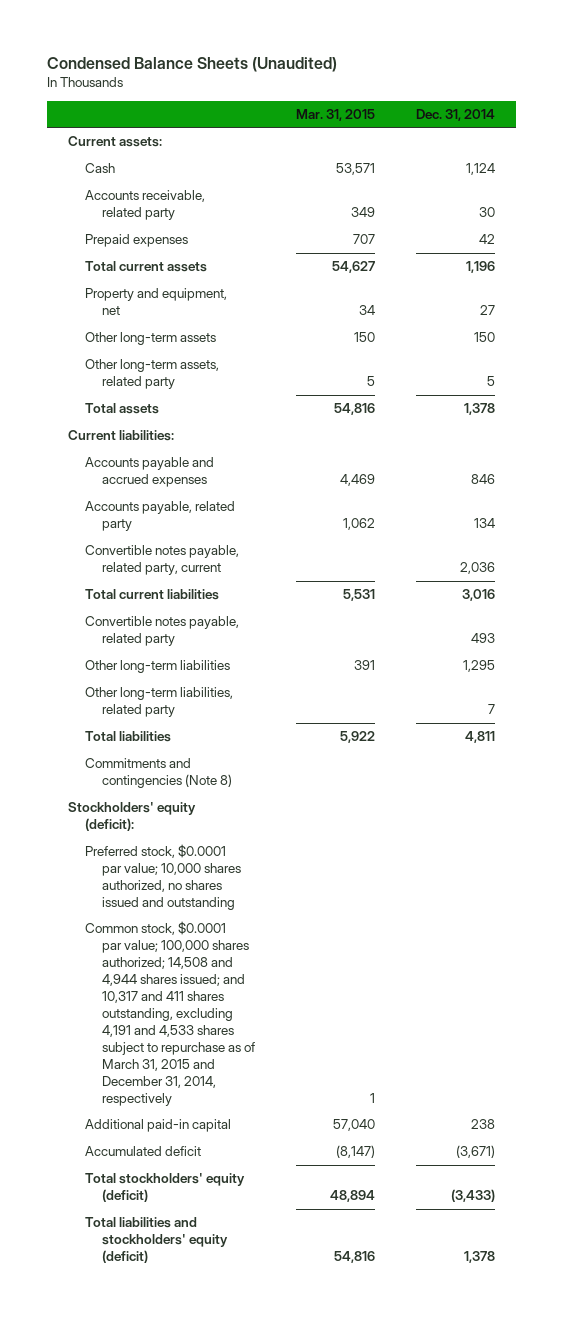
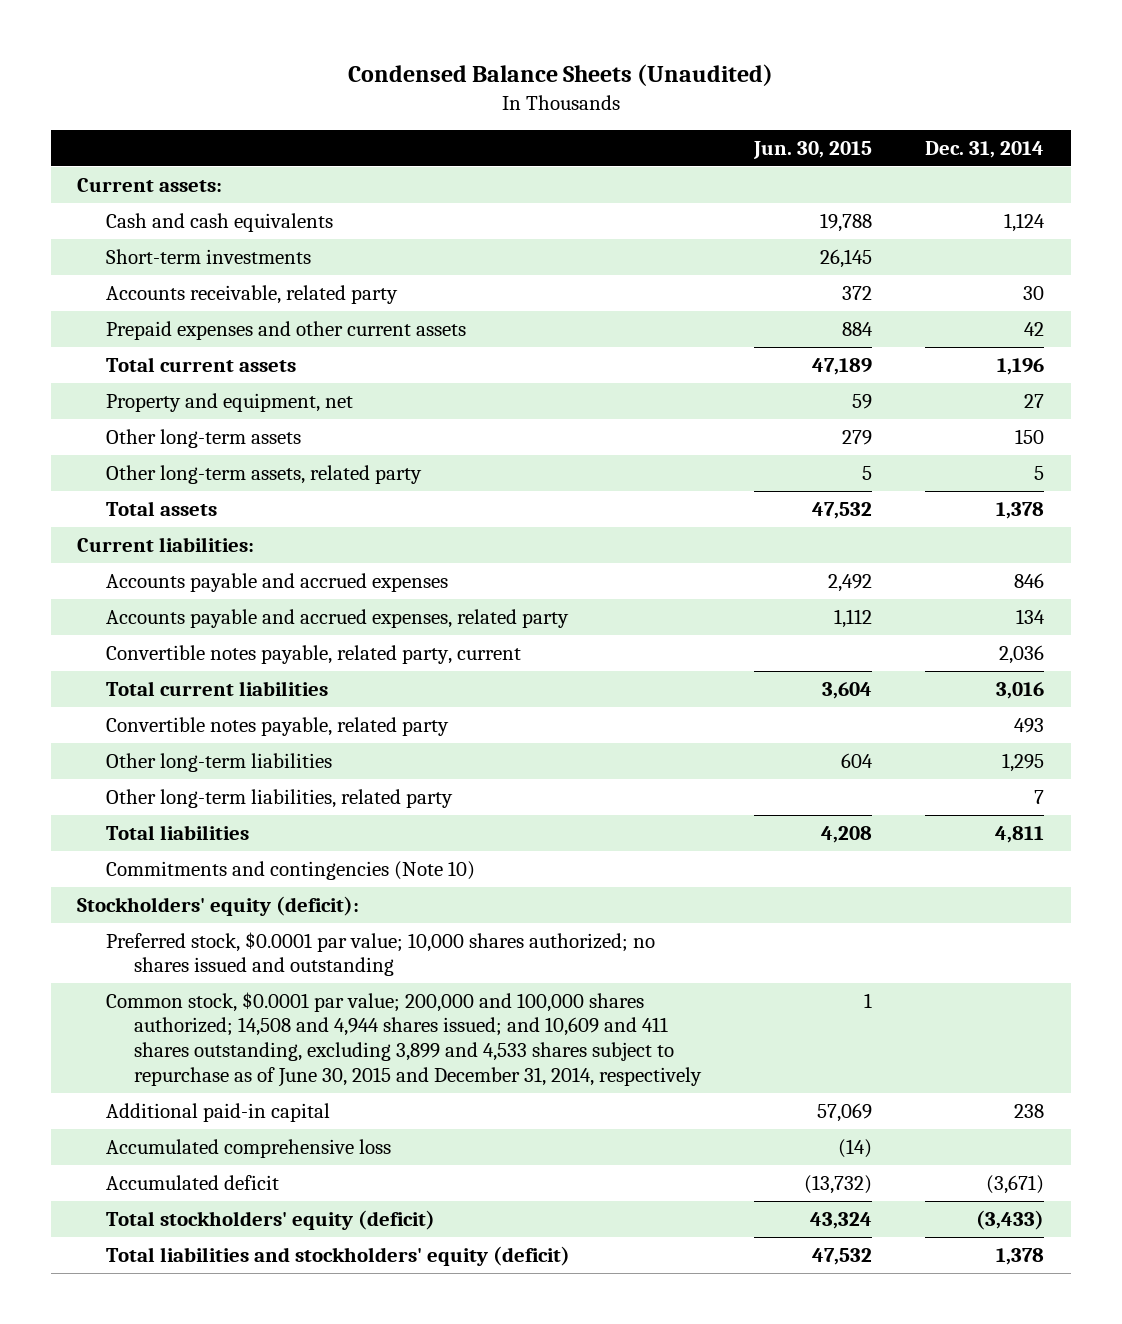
[296,109,376,122] Mar. 31, 2015 -> none
none -> [753,140,873,159] Jun. 30, 2015
[84,163,115,174] Cash -> [105,212,333,232] Cash and cash equivalents
none -> [105,248,311,264] Short-term investments
[84,234,188,248] Prepaid expenses -> none
none -> [105,320,466,340] Prepaid expenses and other current assets
[84,501,235,532] Accounts payable, related party -> [105,608,569,628] Accounts payable and accrued expenses, related party
[84,758,233,789] Commitments and contingencies (Note 8) -> [105,860,475,880] Commitments and contingencies (Note 10)
[84,844,242,911] Preferred stock, $0.0001 par value; 10,000 shares authorized, no shares issued and outstanding -> [105,931,655,977] Preferred stock, $0.0001 par value; 10,000 shares authorized; no shares issued and outstanding
[84,921,256,1106] Common stock, $0.0001 par value; 100,000 shares authorized; 14,508 and 4,944 shares issued; and 10,317 and 411 shares outstanding, excluding 4,191 and 4,533 shares subject to repurchase as of March 31, 2015 and December 31, 2014, respectively -> [105,991,703,1088] Common stock, $0.0001 par value; 200,000 and 100,000 shares authorized; 14,508 and 4,944 shares issued; and 10,609 and 411 shares outstanding, excluding 3,899 and 4,533 shares subject to repurchase as of June 30, 2015 and December 31, 2014, respectively
none -> [105,1138,391,1158] Accumulated comprehensive loss

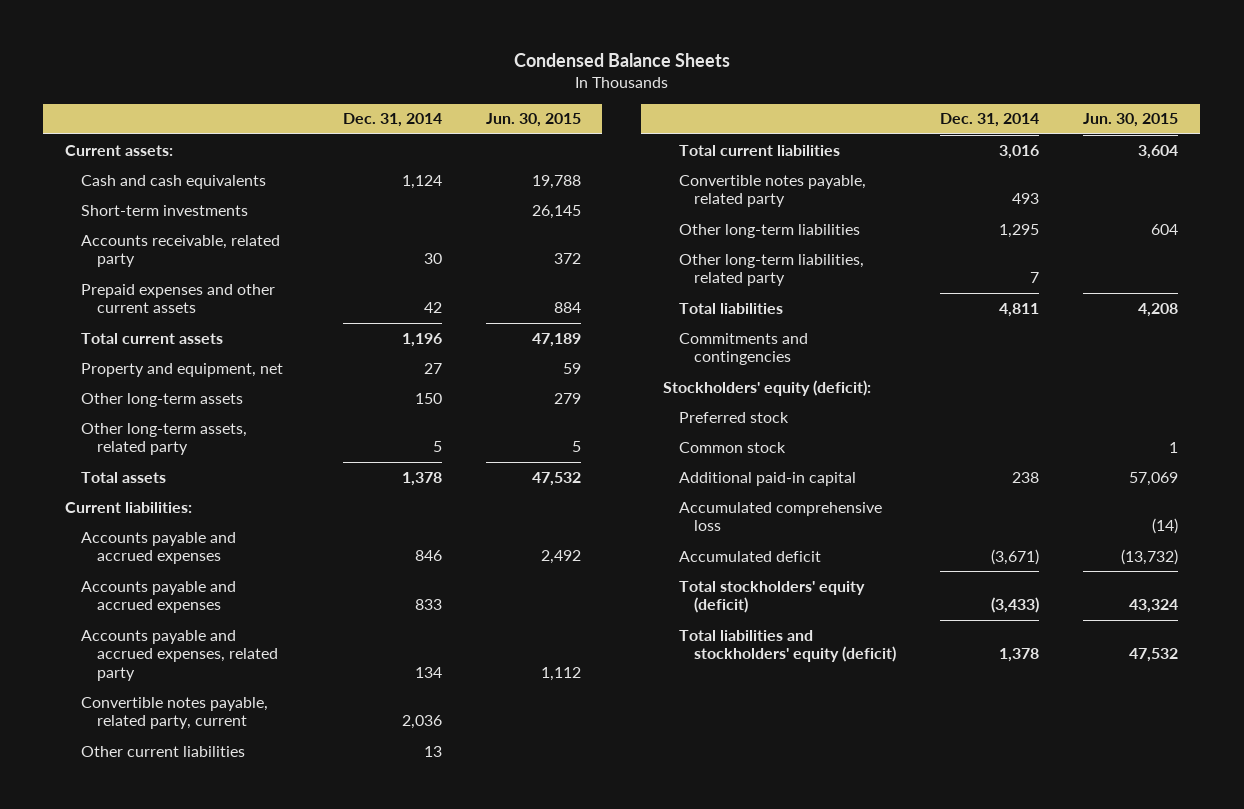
[347,64,773,87] Condensed Balance Sheets (Unaudited) -> [513,53,730,68] Condensed Balance Sheets
none -> [80,580,236,614] Accounts payable and accrued expenses
none -> [80,745,245,757] Other current liabilities
[105,860,475,880] Commitments and contingencies (Note 10) -> [678,332,808,366] Commitments and contingencies
[105,931,655,977] Preferred stock, $0.0001 par value; 10,000 shares authorized; no shares issued and outstanding -> [678,411,789,423] Preferred stock
[105,991,703,1088] Common stock, $0.0001 par value; 200,000 and 100,000 shares authorized; 14,508 and 4,944 shares issued; and 10,609 and 411 shares outstanding, excluding 3,899 and 4,533 shares subject to repurchase as of June 30, 2015 and December 31, 2014, respectively -> [678,441,786,453] Common stock

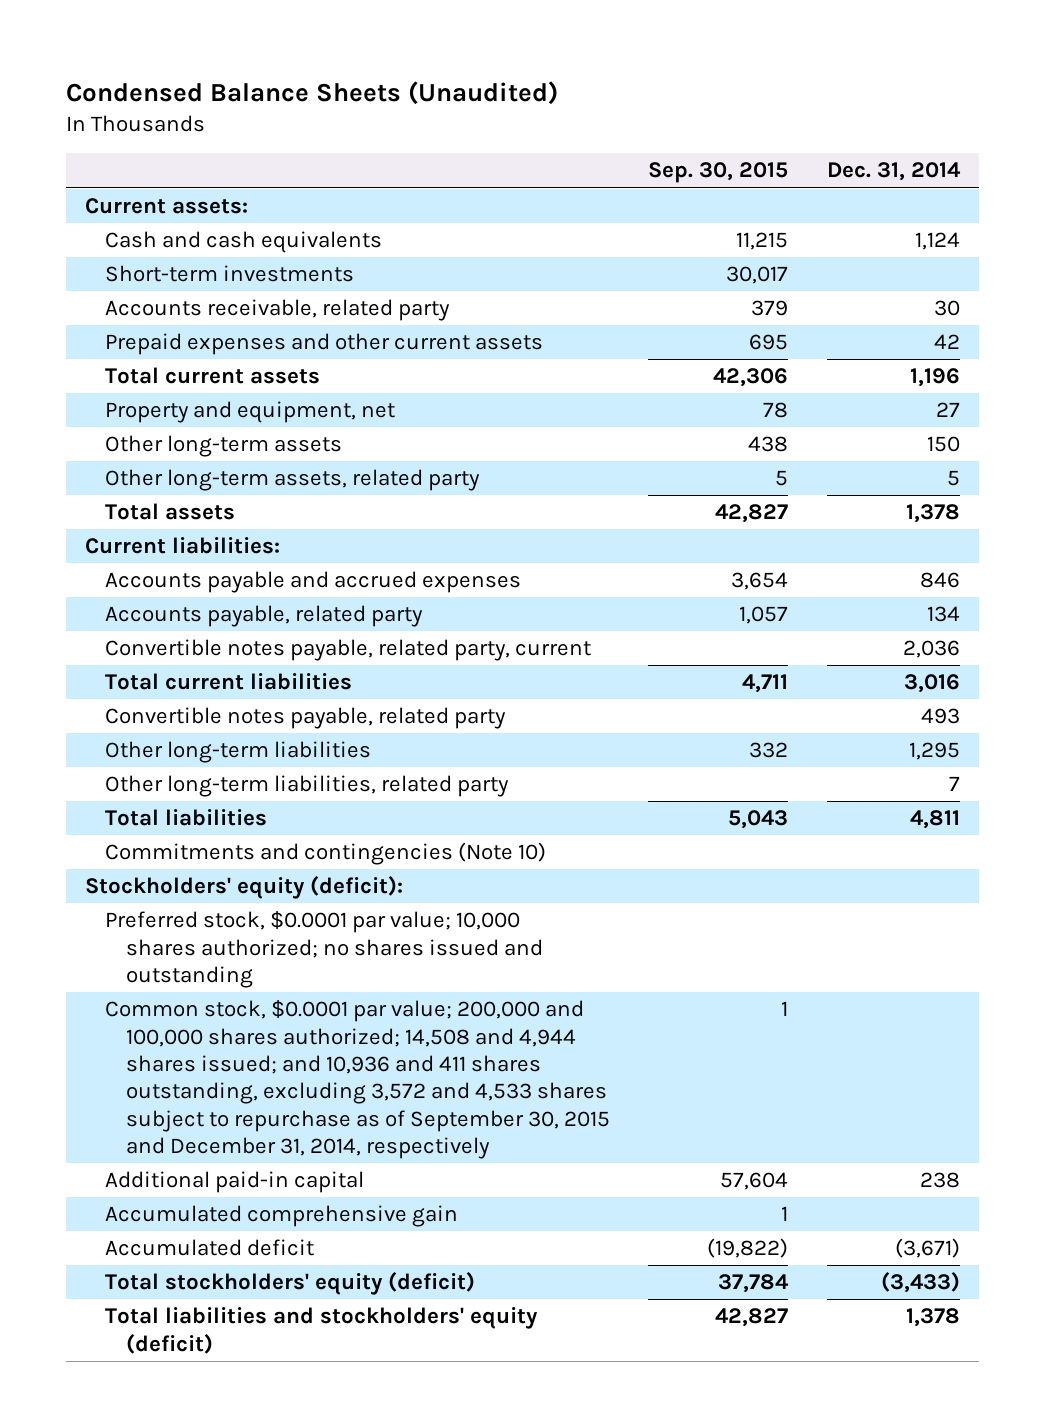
[513,53,730,68] Condensed Balance Sheets -> [65,80,558,105] Condensed Balance Sheets (Unaudited)
[485,113,581,128] Jun. 30, 2015 -> none
none -> [648,162,789,184] Sep. 30, 2015
[80,580,236,614] Accounts payable and accrued expenses -> none
[80,629,278,681] Accounts payable and accrued expenses, related party -> [105,605,424,628] Accounts payable, related party
[80,745,245,757] Other current liabilities -> none
[678,332,808,366] Commitments and contingencies -> [105,842,547,866] Commitments and contingencies (Note 10)
[678,411,789,423] Preferred stock -> [105,911,543,988] Preferred stock, $0.0001 par value; 10,000 shares authorized; no shares issued and outstanding
[678,441,786,453] Common stock -> [105,1000,610,1160] Common stock, $0.0001 par value; 200,000 and 100,000 shares authorized; 14,508 and 4,944 shares issued; and 10,936 and 411 shares outstanding, excluding 3,572 and 4,533 shares subject to repurchase as of September 30, 2015 and December 31, 2014, respectively
[678,501,882,532] Accumulated comprehensive loss -> [105,1205,459,1228] Accumulated comprehensive gain

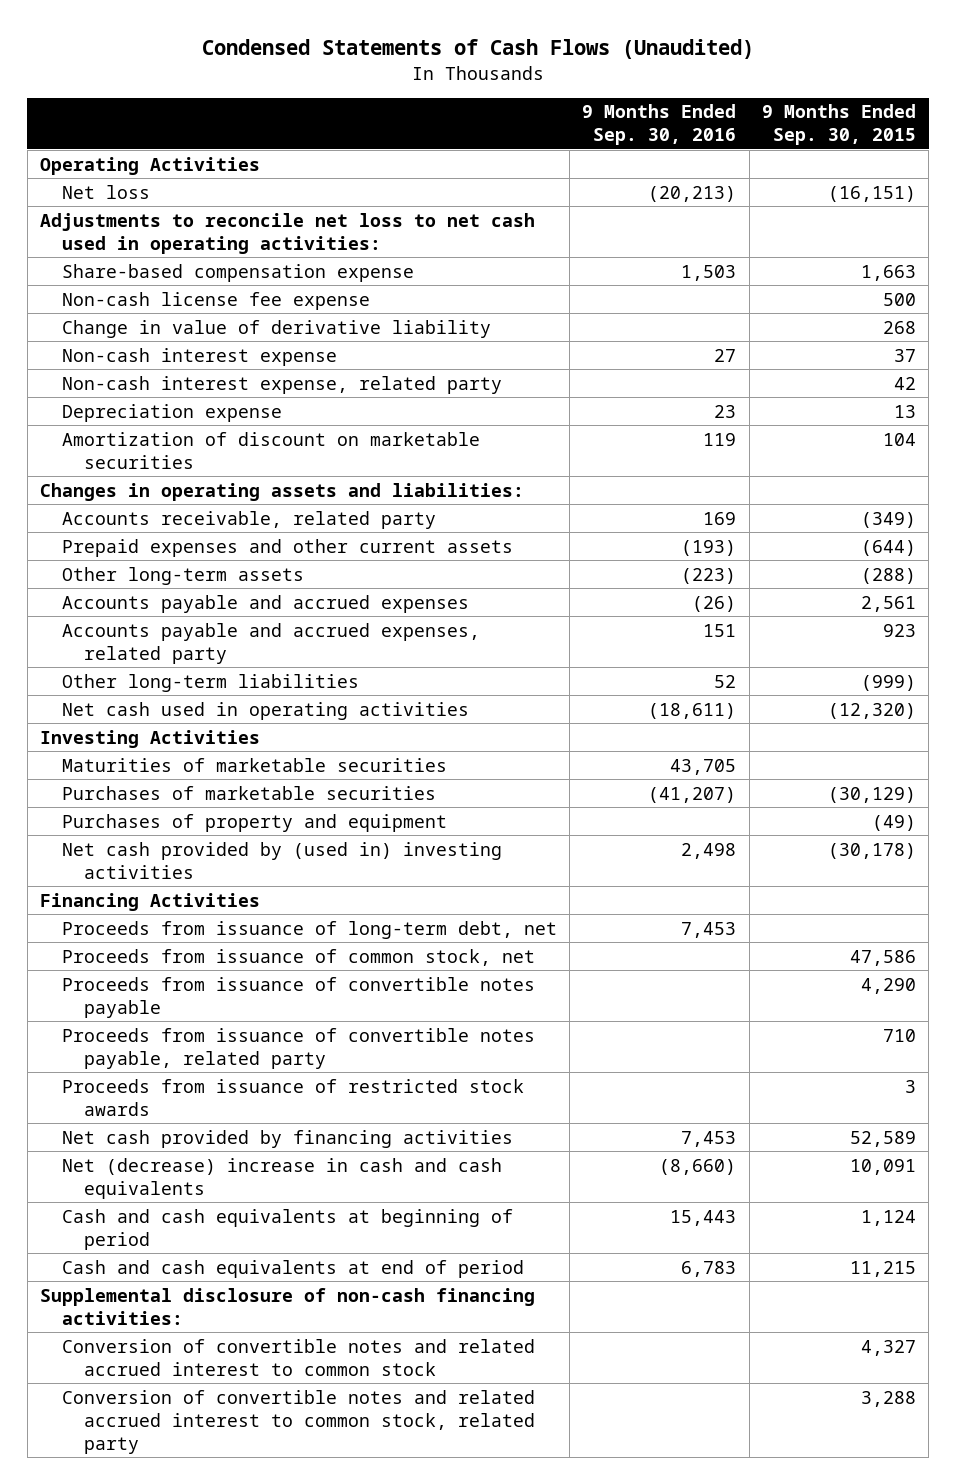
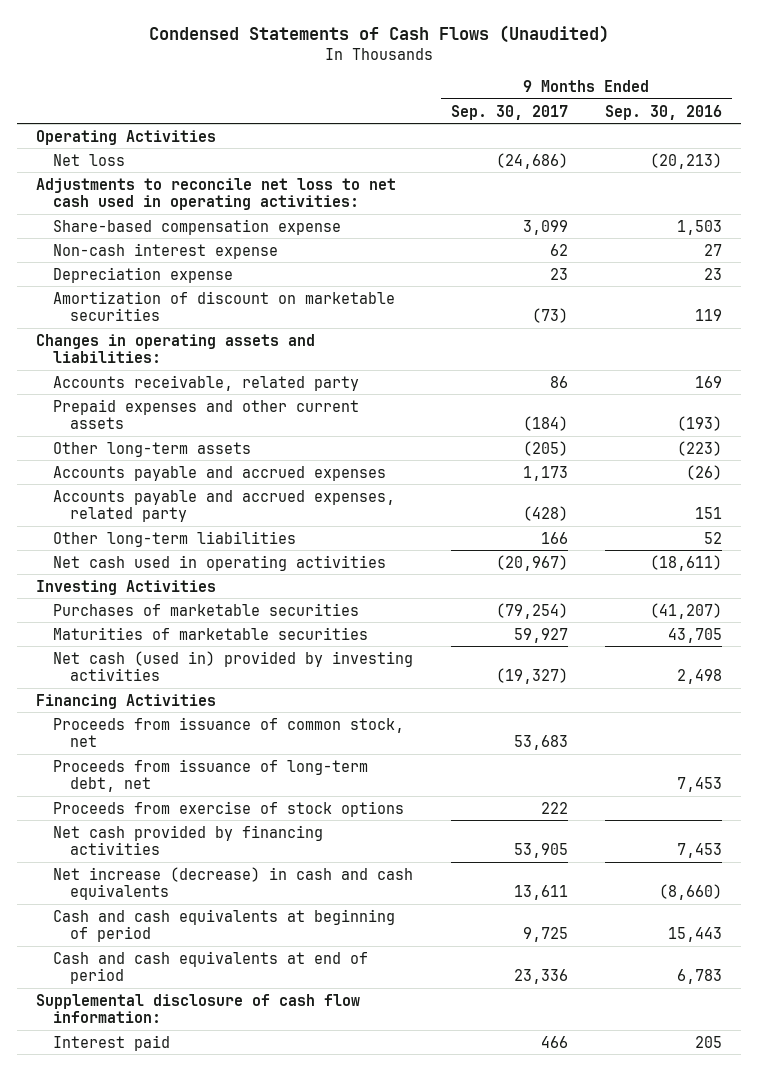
[761,104,916,146] 9 Months Ended Sep. 30, 2015 -> none
none -> [450,104,568,120] Sep. 30, 2017
[61,291,370,310] Non-cash license fee expense -> none
[61,319,491,338] Change in value of derivative liability -> none
[61,375,502,394] Non-cash interest expense, related party -> none
[61,813,447,832] Purchases of property and equipment -> none
[61,757,447,772] Maturities of marketable securities -> [53,626,369,640] Maturities of marketable securities
[61,841,502,879] Net cash provided by (used in) investing activities -> [53,650,414,681] Net cash (used in) provided by investing activities
[61,976,535,1018] Proceeds from issuance of convertible notes payable -> none
[61,1027,535,1069] Proceeds from issuance of convertible notes payable, related party -> none
[61,1078,524,1116] Proceeds from issuance of restricted stock awards -> none
[61,920,557,939] Proceeds from issuance of long-term debt, net -> [53,758,369,792] Proceeds from issuance of long-term debt, net
none -> [53,800,405,817] Proceeds from exercise of stock options
[61,1157,502,1199] Net (decrease) increase in cash and cash equivalents -> [53,866,414,900] Net increase (decrease) in cash and cash equivalents
[40,1287,536,1325] Supplemental disclosure of non-cash financing activities: -> none
[61,1338,535,1376] Conversion of convertible notes and related accrued interest to common stock -> none
[61,1389,535,1454] Conversion of convertible notes and related accrued interest to common stock, related party -> none
none -> [35,993,360,1023] Supplemental disclosure of cash flow information:
none -> [53,1034,171,1051] Interest paid

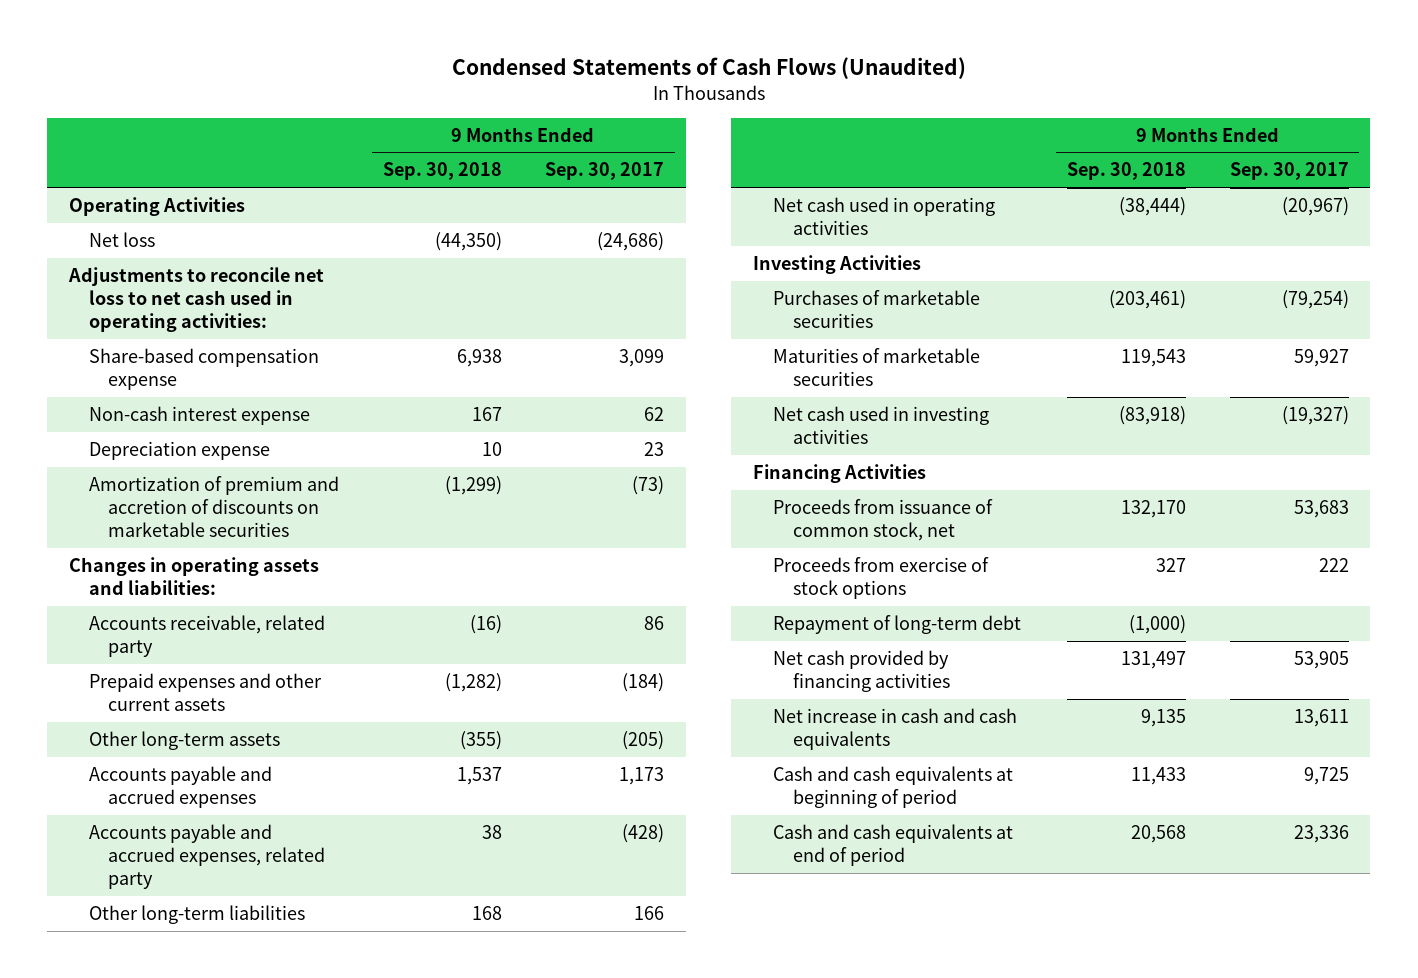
[605,104,723,120] Sep. 30, 2016 -> none
none -> [382,162,502,181] Sep. 30, 2018
[53,290,396,321] Amortization of discount on marketable securities -> [88,475,339,538] Amortization of premium and accretion of discounts on marketable securities
[53,650,414,681] Net cash (used in) provided by investing activities -> [772,405,989,445] Net cash used in investing activities
[53,758,369,792] Proceeds from issuance of long-term debt, net -> none
none -> [772,614,1021,634] Repayment of long-term debt
[53,866,414,900] Net increase (decrease) in cash and cash equivalents -> [772,707,1017,751] Net increase in cash and cash equivalents
[35,993,360,1023] Supplemental disclosure of cash flow information: -> none
[53,1034,171,1051] Interest paid -> none

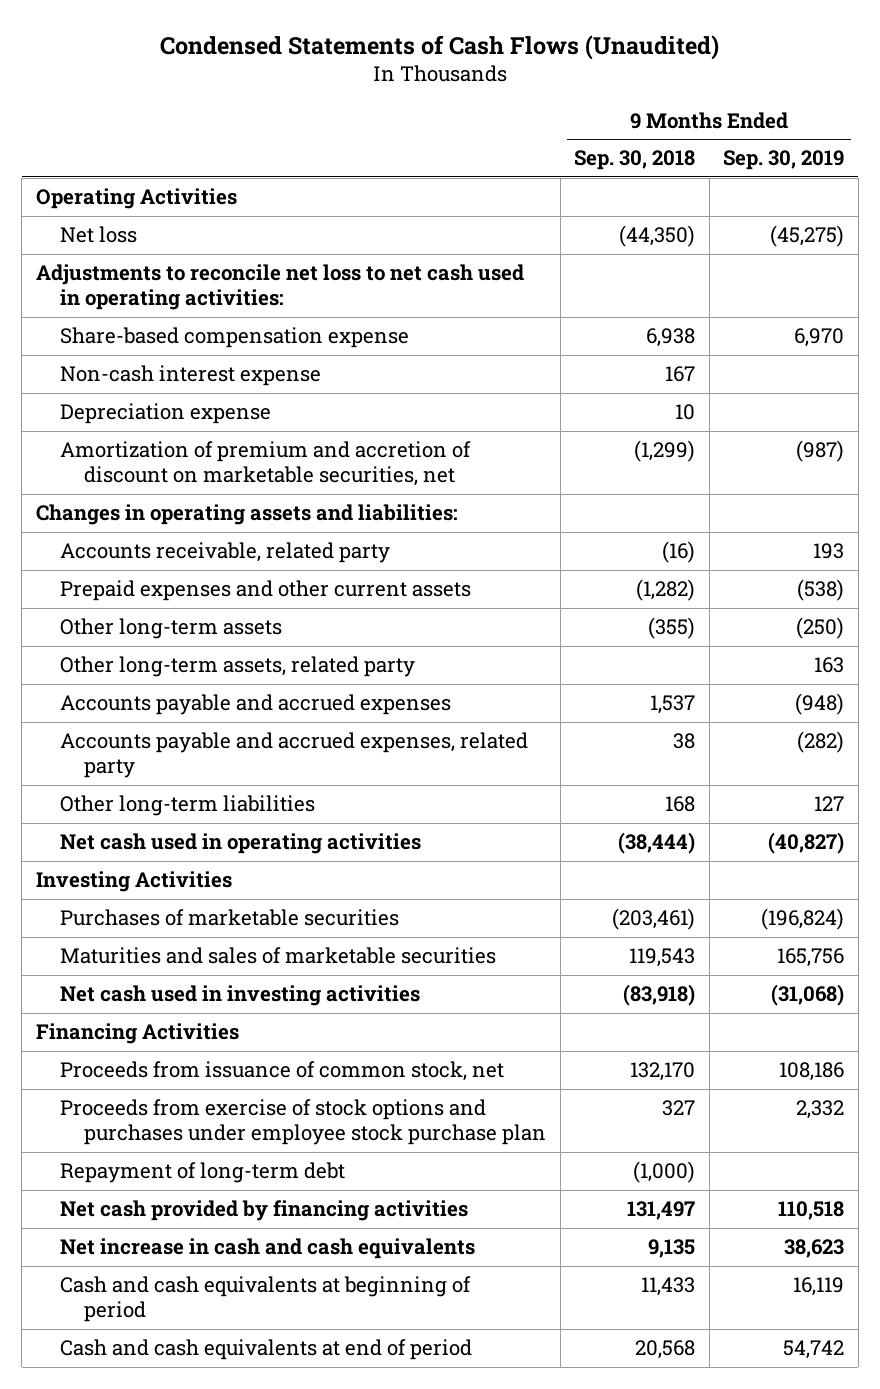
[545,162,665,181] Sep. 30, 2017 -> none
none -> [723,150,845,171] Sep. 30, 2019
[88,475,339,538] Amortization of premium and accretion of discounts on marketable securities -> [60,441,472,487] Amortization of premium and accretion of discount on marketable securities, net
none -> [60,656,416,678] Other long-term assets, related party
[772,347,980,387] Maturities of marketable securities -> [60,947,497,965] Maturities and sales of marketable securities
[772,556,989,600] Proceeds from exercise of stock options -> [60,1099,547,1146] Proceeds from exercise of stock options and purchases under employee stock purchase plan

